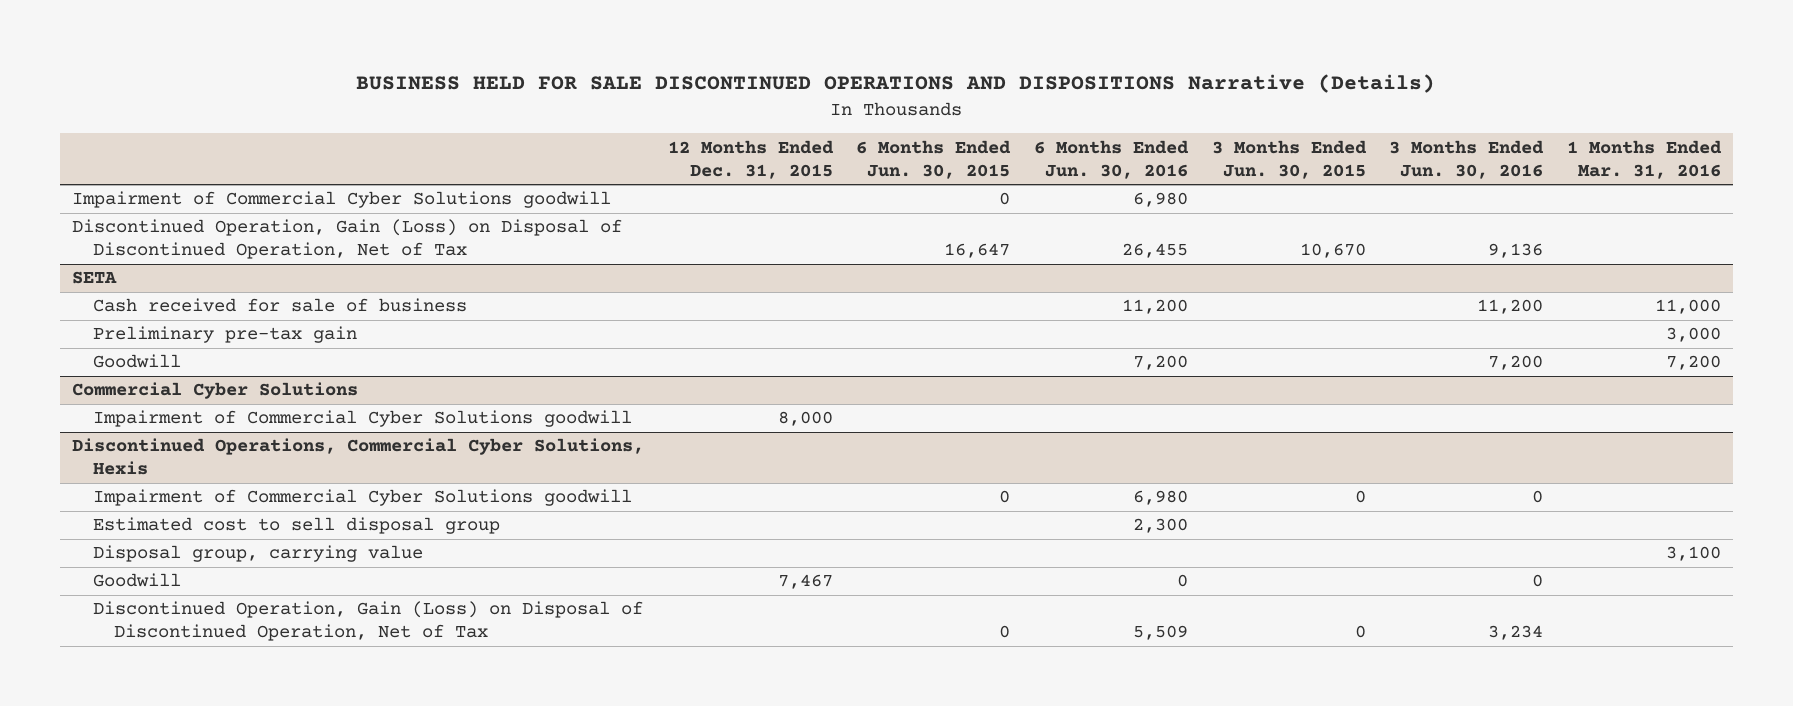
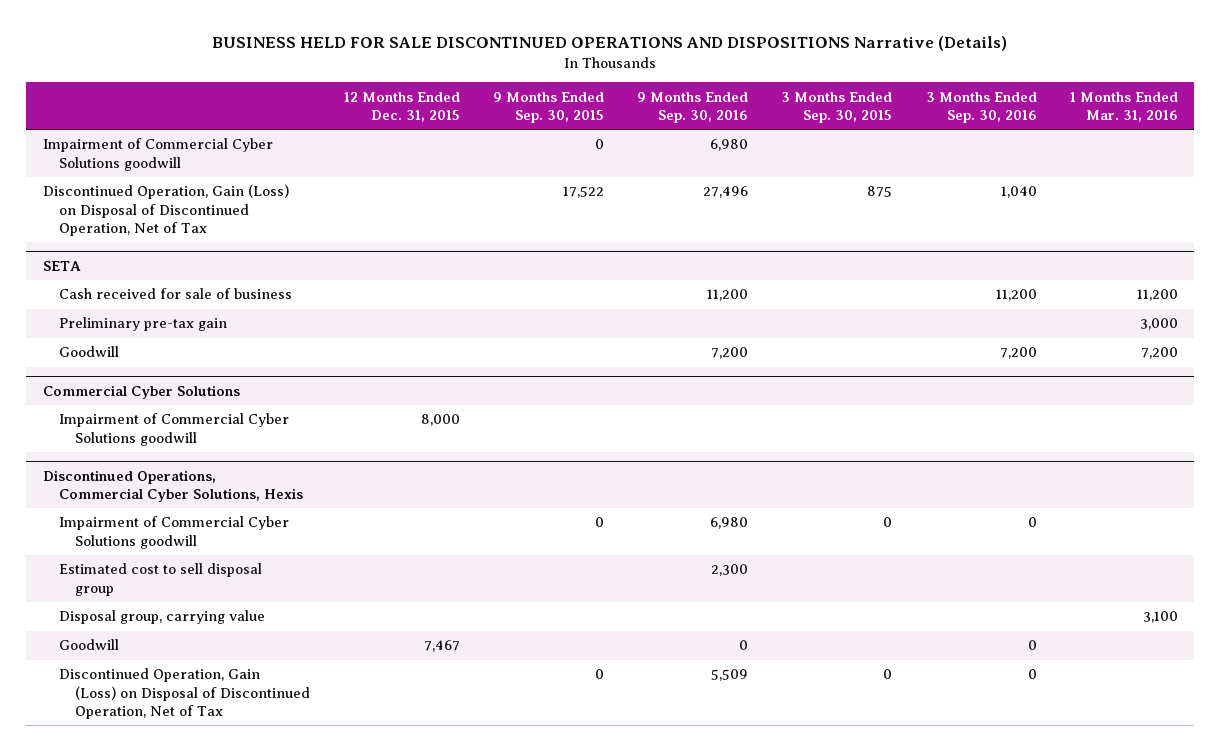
[856,139,1012,179] 6 Months Ended Jun. 30, 2015 -> none
[1033,139,1189,179] 6 Months Ended Jun. 30, 2016 -> none
[1211,139,1367,179] 3 Months Ended Jun. 30, 2015 -> none
[1389,139,1545,179] 3 Months Ended Jun. 30, 2016 -> none
none -> [492,91,604,124] 9 Months Ended Sep. 30, 2015
none -> [637,91,749,124] 9 Months Ended Sep. 30, 2016
none -> [781,91,893,124] 3 Months Ended Sep. 30, 2015
none -> [925,91,1037,124] 3 Months Ended Sep. 30, 2016
[1654,299,1721,315] 11,000 -> [1136,289,1178,302] 11,200

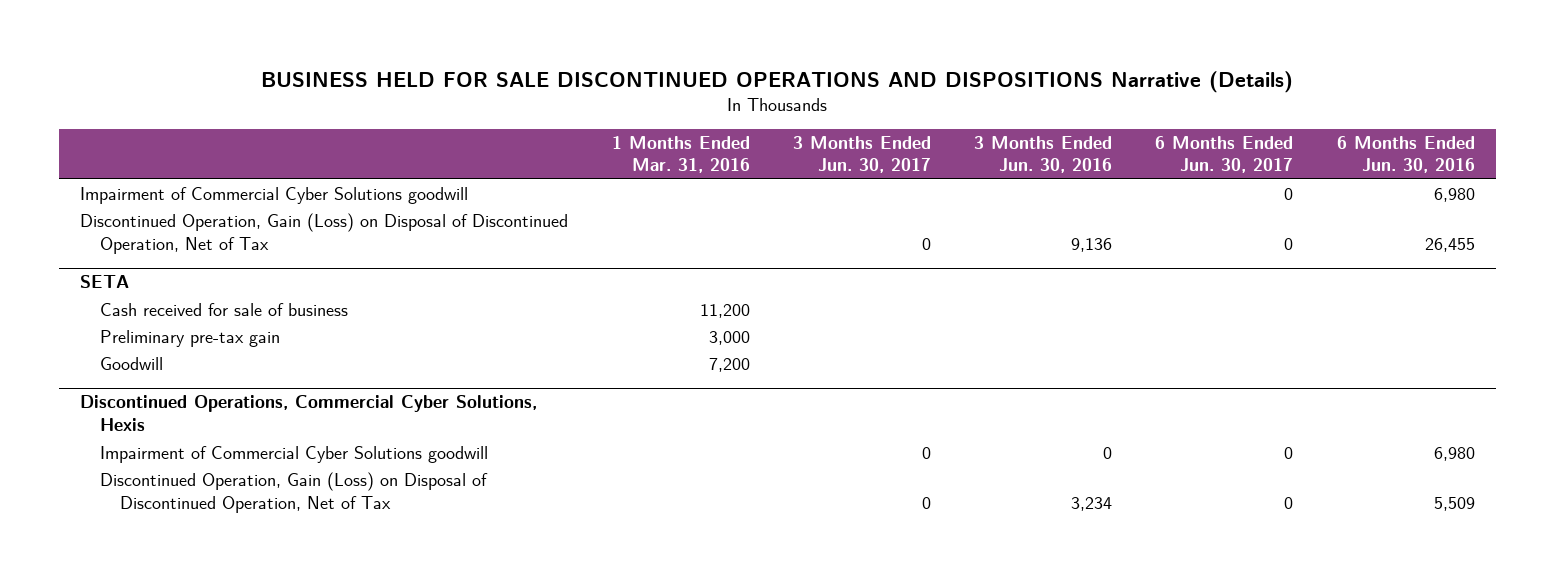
[343,91,460,123] 12 Months Ended Dec. 31, 2015 -> none
[492,91,604,124] 9 Months Ended Sep. 30, 2015 -> none
[637,91,749,124] 9 Months Ended Sep. 30, 2016 -> none
[781,91,893,124] 3 Months Ended Sep. 30, 2015 -> none
[925,91,1037,124] 3 Months Ended Sep. 30, 2016 -> none
none -> [792,135,931,174] 3 Months Ended Jun. 30, 2017
none -> [974,135,1113,174] 3 Months Ended Jun. 30, 2016
none -> [1155,135,1294,174] 6 Months Ended Jun. 30, 2017
none -> [1336,135,1475,174] 6 Months Ended Jun. 30, 2016
[42,384,240,399] Commercial Cyber Solutions -> none
[59,413,290,446] Impairment of Commercial Cyber Solutions goodwill -> none
[59,563,263,596] Estimated cost to sell disposal group -> none
[59,610,266,625] Disposal group, carrying value -> none
[59,639,120,651] Goodwill -> none

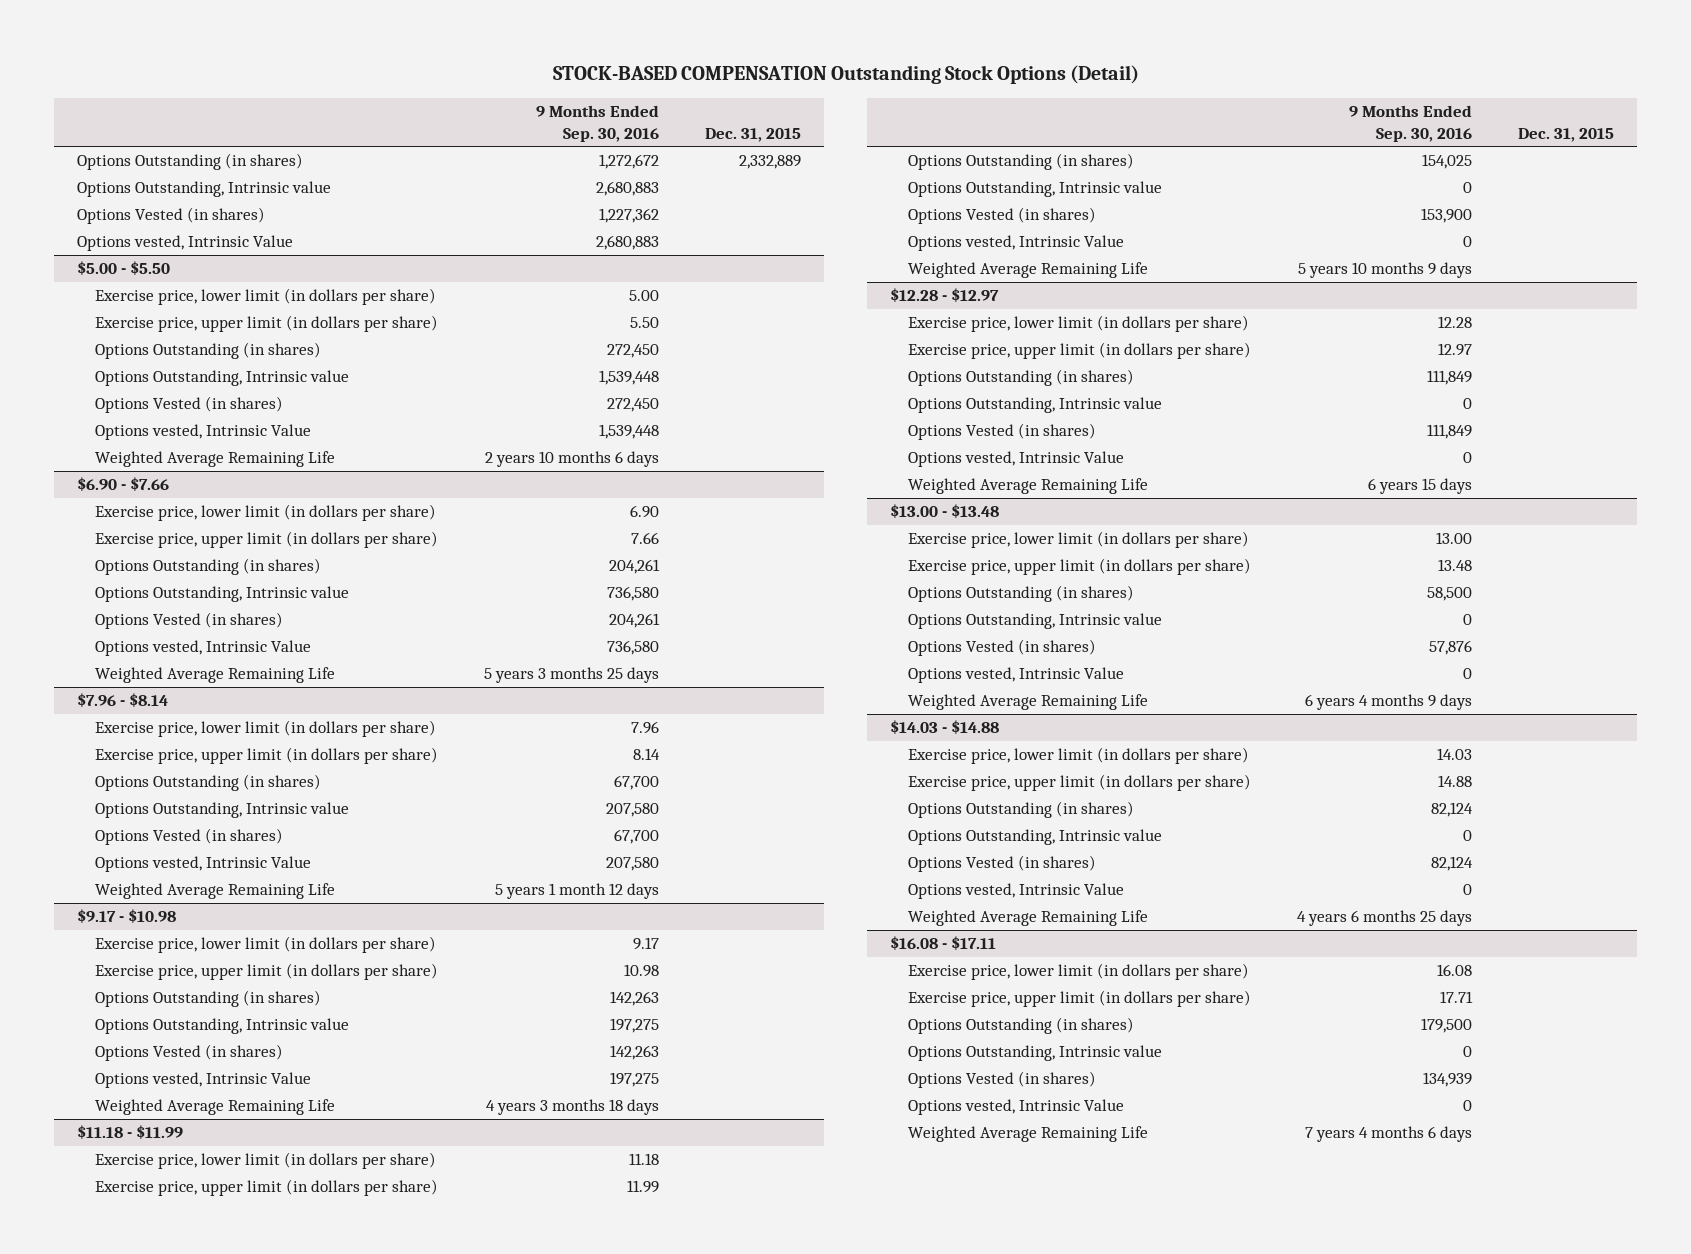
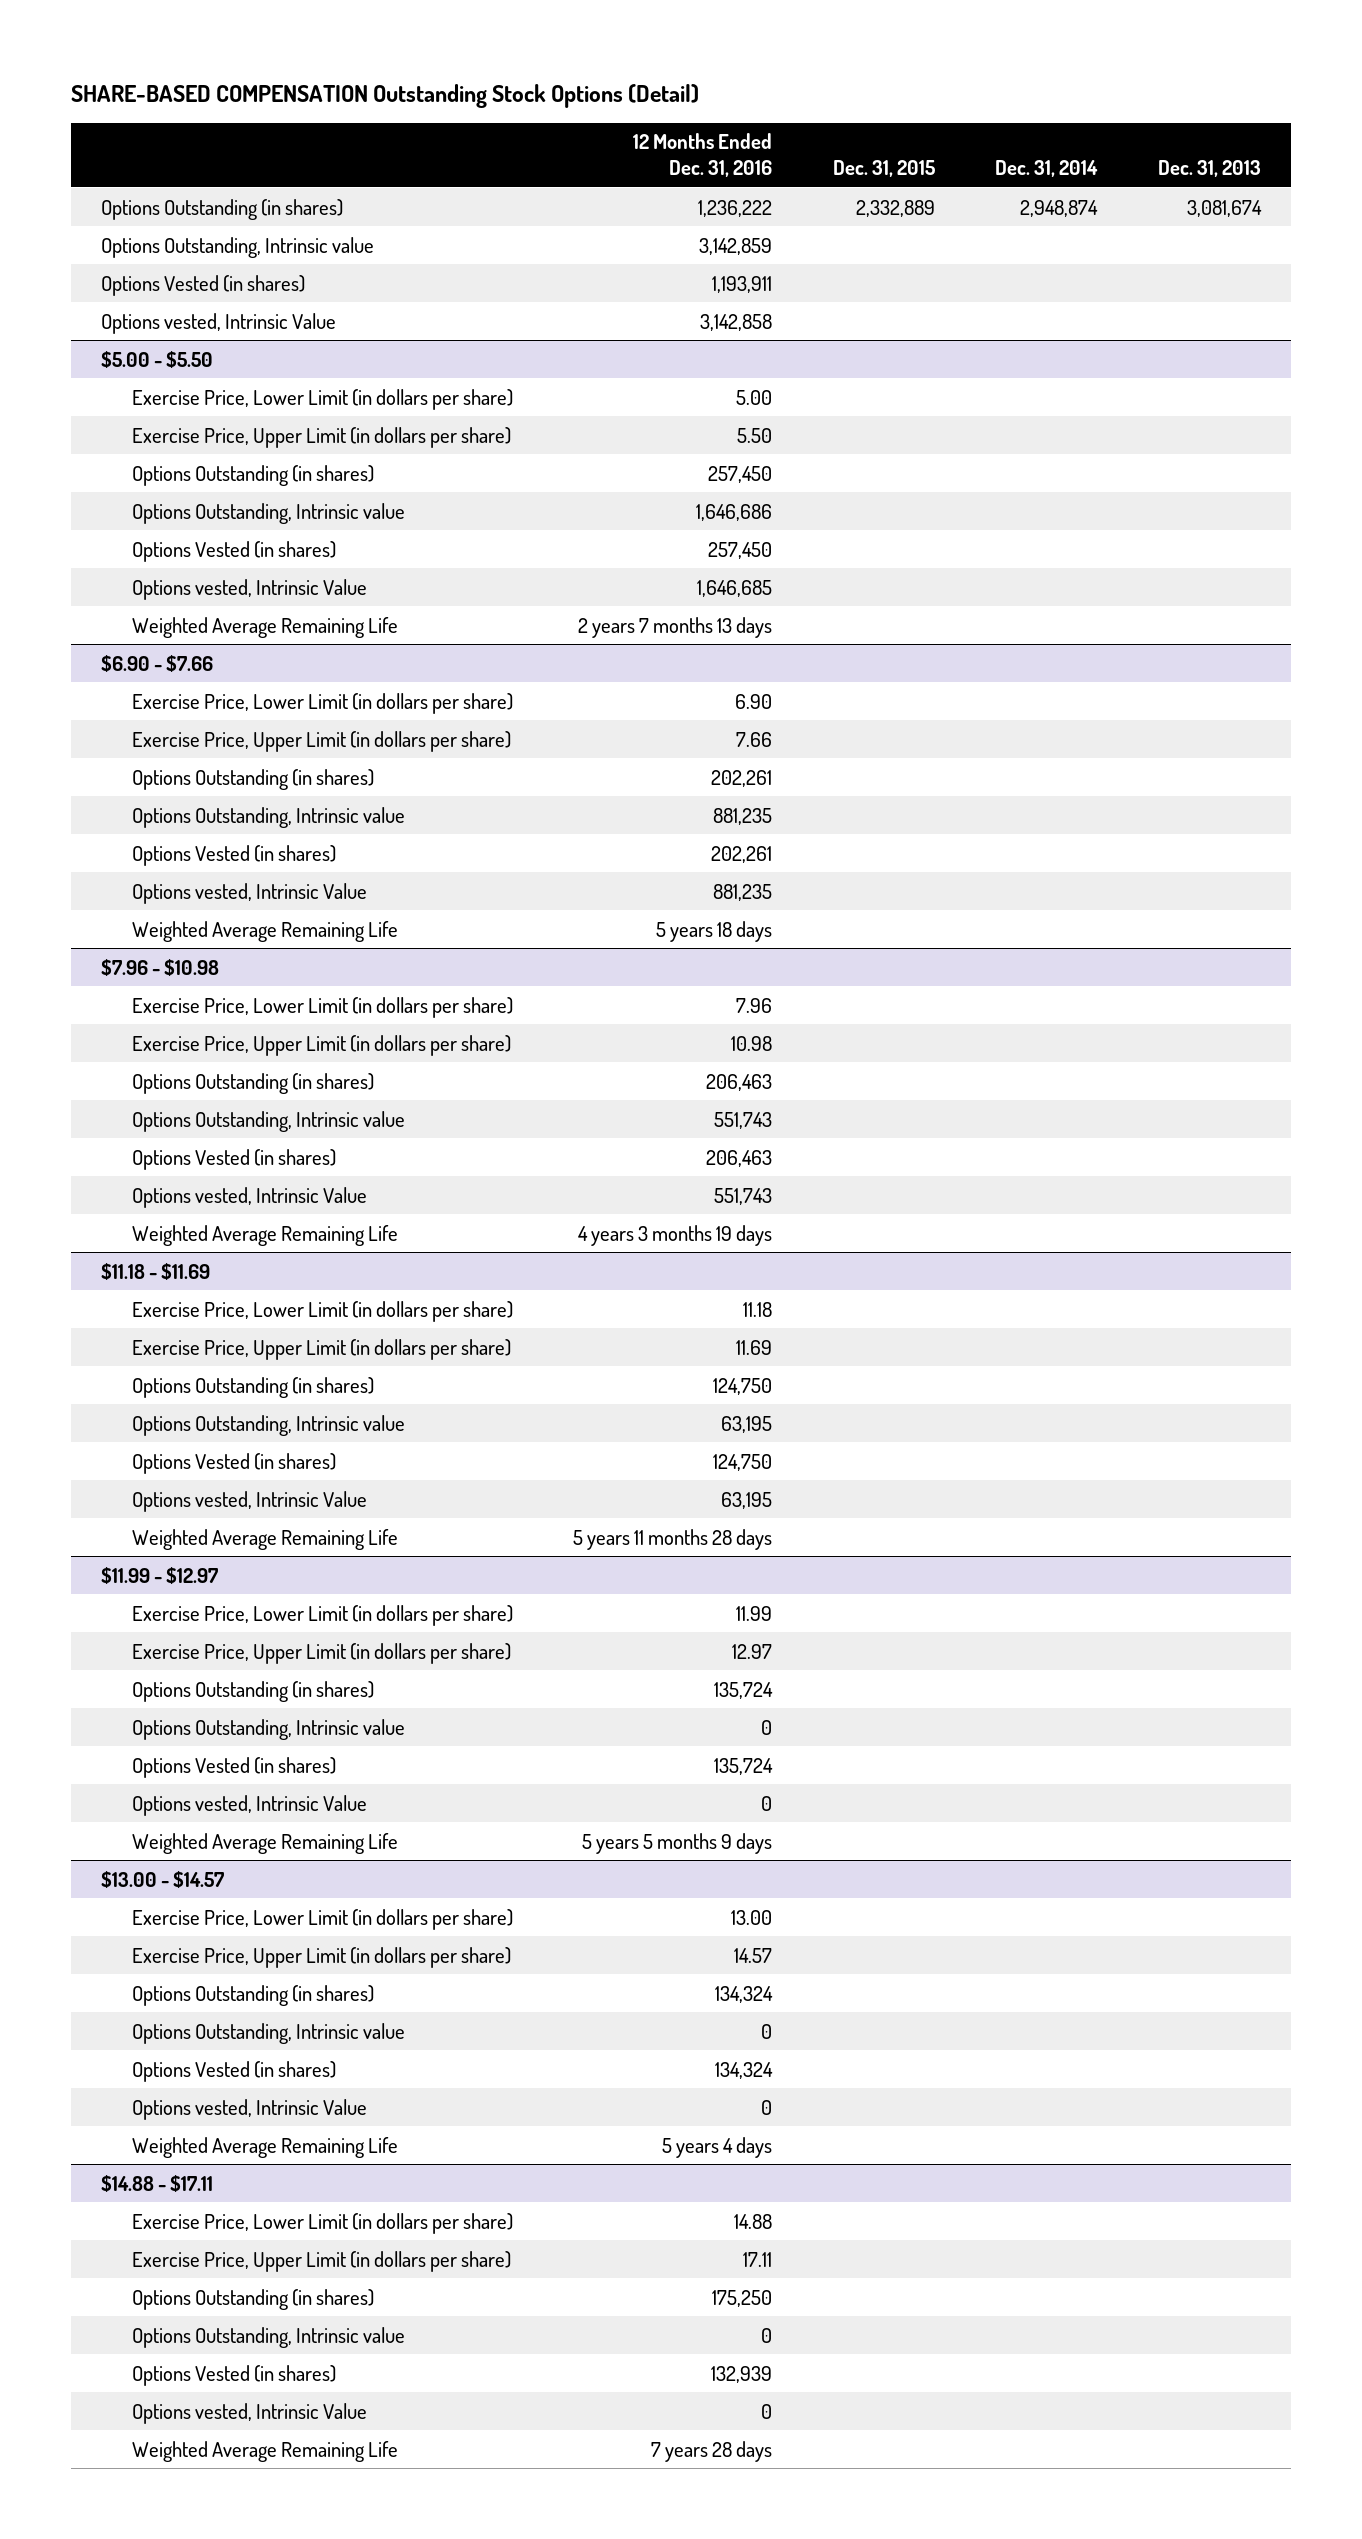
[552,65,1139,85] STOCK-BASED COMPENSATION Outstanding Stock Options (Detail) -> [70,84,699,109] SHARE-BASED COMPENSATION Outstanding Stock Options (Detail)
[536,104,660,142] 9 Months Ended Sep. 30, 2016 -> none
none -> [633,133,773,178] 12 Months Ended Dec. 31, 2016
none -> [995,160,1099,178] Dec. 31, 2014
none -> [1157,160,1261,178] Dec. 31, 2013
[94,288,436,306] Exercise price, lower limit (in dollars per share) -> [131,388,513,410] Exercise Price, Lower Limit (in dollars per share)
[94,315,438,333] Exercise price, upper limit (in dollars per share) -> [131,426,511,448] Exercise Price, Upper Limit (in dollars per share)
[94,504,436,522] Exercise price, lower limit (in dollars per share) -> [131,692,513,714] Exercise Price, Lower Limit (in dollars per share)
[94,531,438,549] Exercise price, upper limit (in dollars per share) -> [131,730,511,752] Exercise Price, Upper Limit (in dollars per share)
[76,693,168,708] $7.96 - $8.14 -> [101,958,220,976] $7.96 - $10.98
[94,720,436,738] Exercise price, lower limit (in dollars per share) -> [131,996,513,1018] Exercise Price, Lower Limit (in dollars per share)
[94,747,438,765] Exercise price, upper limit (in dollars per share) -> [131,1034,511,1056] Exercise Price, Upper Limit (in dollars per share)
[76,909,176,924] $9.17 - $10.98 -> [101,1262,211,1280] $11.18 - $11.69
[94,936,436,954] Exercise price, lower limit (in dollars per share) -> [131,1300,513,1322] Exercise Price, Lower Limit (in dollars per share)
[94,963,438,981] Exercise price, upper limit (in dollars per share) -> [131,1338,511,1360] Exercise Price, Upper Limit (in dollars per share)
[76,1125,183,1140] $11.18 - $11.99 -> [101,1566,219,1584] $11.99 - $12.97
[94,1152,436,1170] Exercise price, lower limit (in dollars per share) -> [131,1604,513,1626] Exercise Price, Lower Limit (in dollars per share)
[94,1179,438,1197] Exercise price, upper limit (in dollars per share) -> [131,1642,511,1664] Exercise Price, Upper Limit (in dollars per share)
[890,288,1000,303] $12.28 - $12.97 -> [101,1870,225,1888] $13.00 - $14.57
[908,315,1250,333] Exercise price, lower limit (in dollars per share) -> [131,1908,513,1930] Exercise Price, Lower Limit (in dollars per share)
[908,342,1252,360] Exercise price, upper limit (in dollars per share) -> [131,1946,511,1968] Exercise Price, Upper Limit (in dollars per share)
[890,504,1000,519] $13.00 - $13.48 -> [101,2174,214,2192] $14.88 - $17.11
[908,531,1250,549] Exercise price, lower limit (in dollars per share) -> [131,2212,513,2234] Exercise Price, Lower Limit (in dollars per share)
[908,558,1252,576] Exercise price, upper limit (in dollars per share) -> [131,2250,511,2272] Exercise Price, Upper Limit (in dollars per share)
[890,720,1000,735] $14.03 - $14.88 -> none
[908,747,1250,765] Exercise price, lower limit (in dollars per share) -> none
[908,774,1252,792] Exercise price, upper limit (in dollars per share) -> none
[908,801,1135,819] Options Outstanding (in shares) -> none
[908,829,1163,846] Options Outstanding, Intrinsic value -> none
[908,855,1097,873] Options Vested (in shares) -> none
[908,883,1125,900] Options vested, Intrinsic Value -> none
[908,910,1149,927] Weighted Average Remaining Life -> none
[890,936,997,951] $16.08 - $17.11 -> none
[908,963,1250,981] Exercise price, lower limit (in dollars per share) -> none
[908,990,1252,1008] Exercise price, upper limit (in dollars per share) -> none
[908,1017,1135,1035] Options Outstanding (in shares) -> none
[908,1045,1163,1062] Options Outstanding, Intrinsic value -> none
[908,1071,1097,1089] Options Vested (in shares) -> none
[908,1099,1125,1116] Options vested, Intrinsic Value -> none
[908,1126,1149,1143] Weighted Average Remaining Life -> none

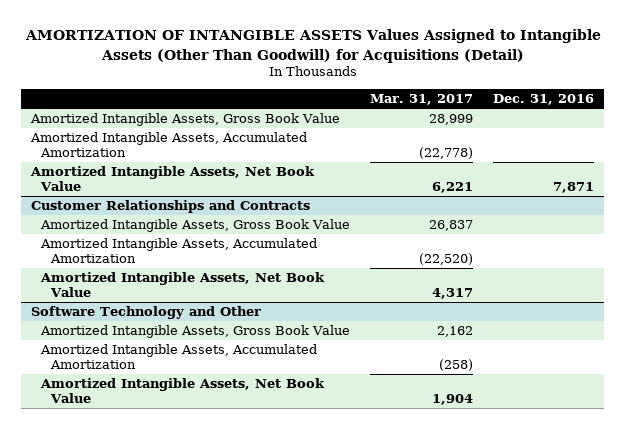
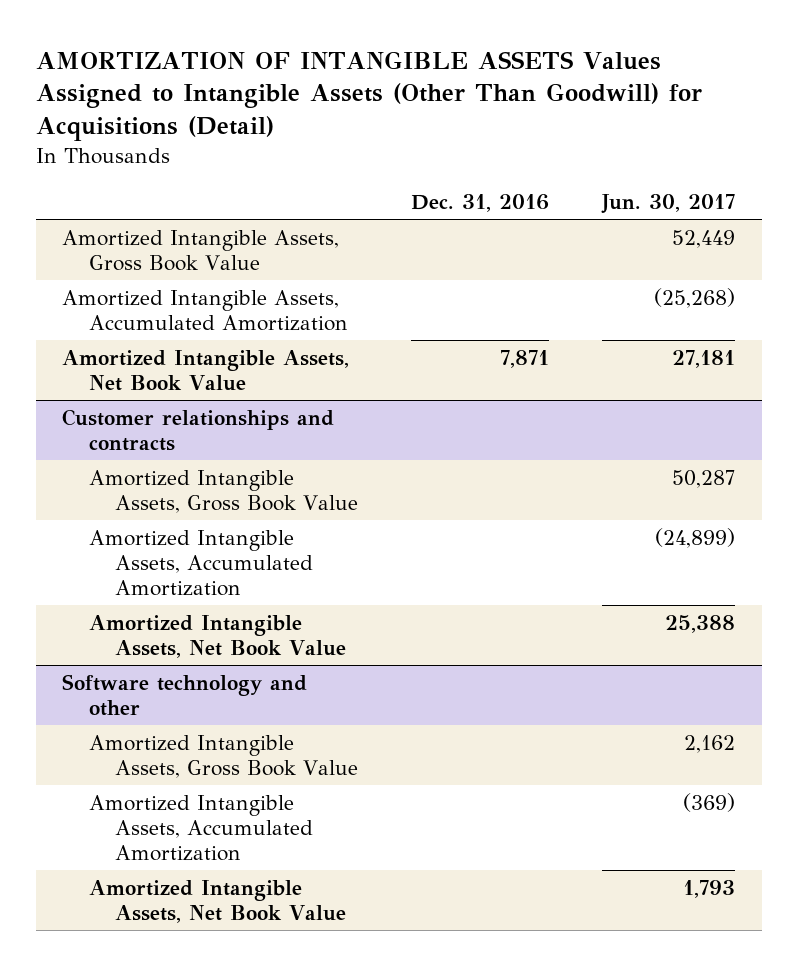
[370,93,474,105] Mar. 31, 2017 -> none
none -> [601,193,736,214] Jun. 30, 2017
[31,200,311,214] Customer Relationships and Contracts -> [62,408,335,452] Customer relationships and contracts
[31,306,262,320] Software Technology and Other -> [62,673,308,717] Software technology and other

